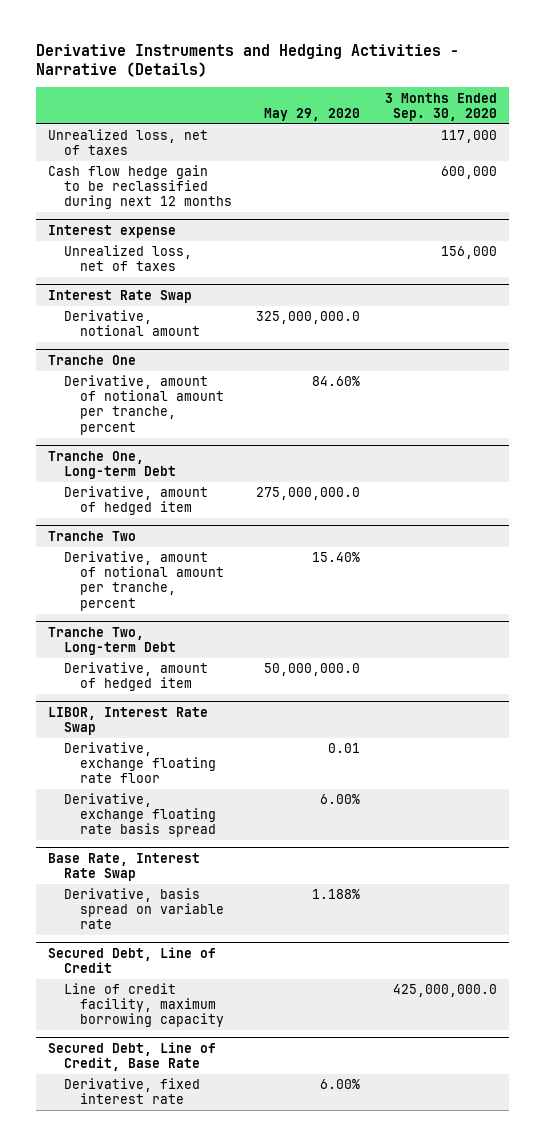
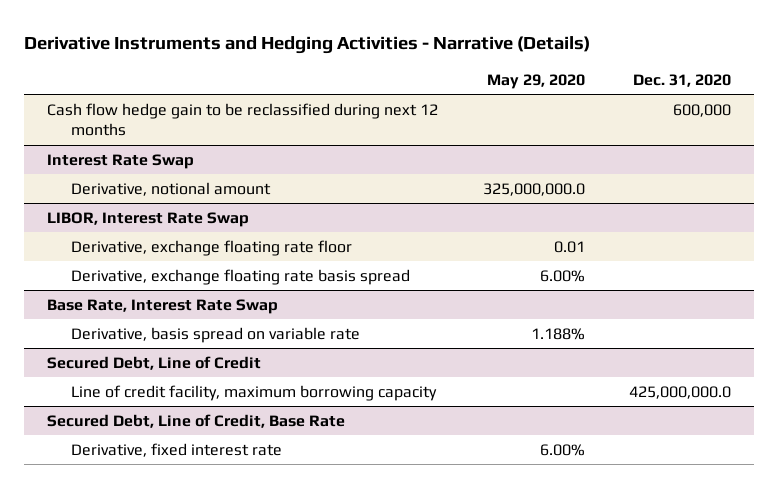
[384,92,497,121] 3 Months Ended Sep. 30, 2020 -> none
none -> [633,73,732,87] Dec. 31, 2020
[48,129,209,156] Unrealized loss, net of taxes -> none
[48,224,177,238] Interest expense -> none
[64,245,193,272] Unrealized loss, net of taxes -> none
[48,354,137,365] Tranche One -> none
[64,375,225,435] Derivative, amount of notional amount per tranche, percent -> none
[48,450,177,479] Tranche One, Long-term Debt -> none
[64,486,209,516] Derivative, amount of hedged item -> none
[48,530,137,541] Tranche Two -> none
[64,551,225,611] Derivative, amount of notional amount per tranche, percent -> none
[48,626,177,655] Tranche Two, Long-term Debt -> none
[64,662,209,692] Derivative, amount of hedged item -> none

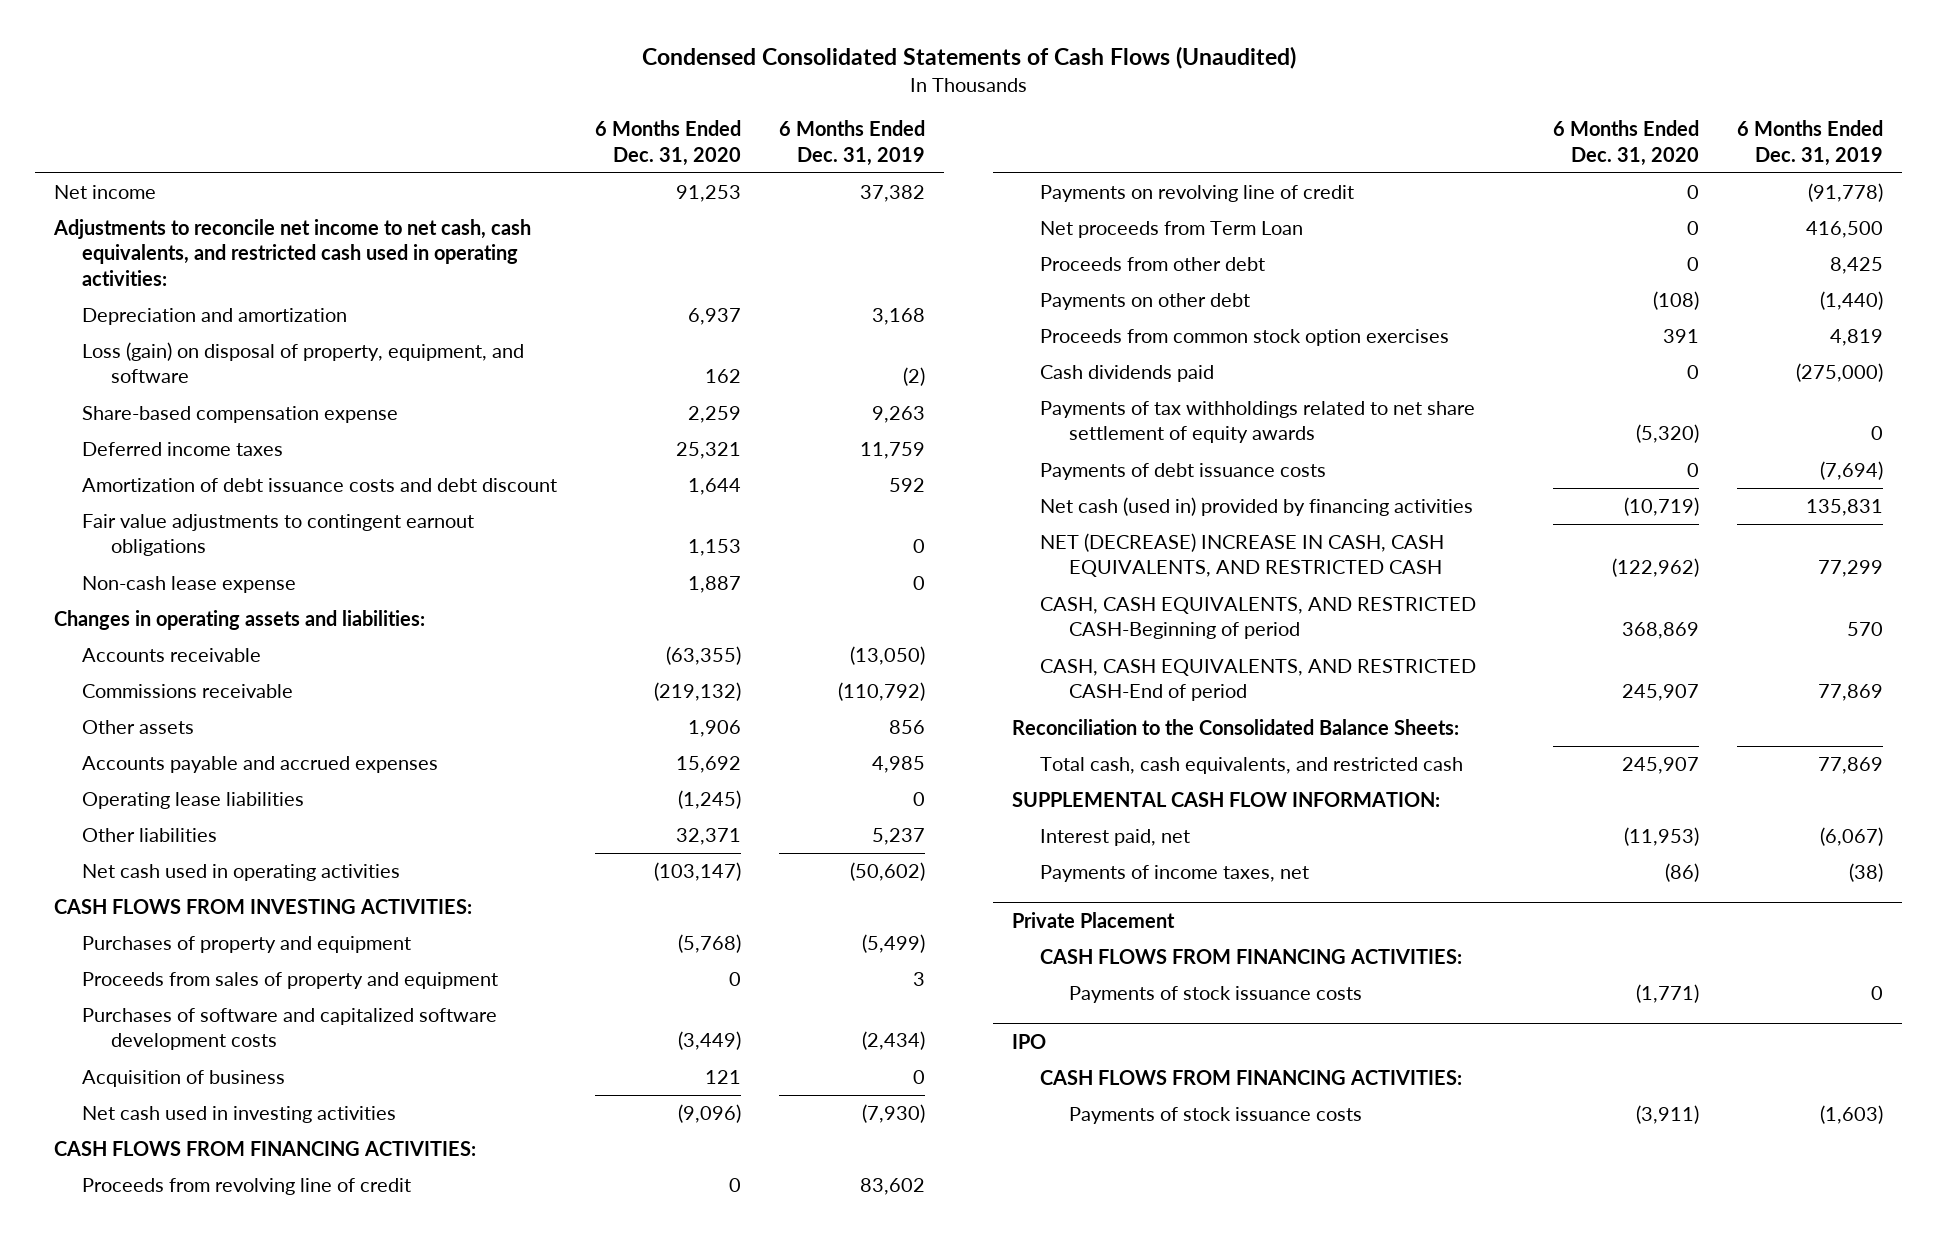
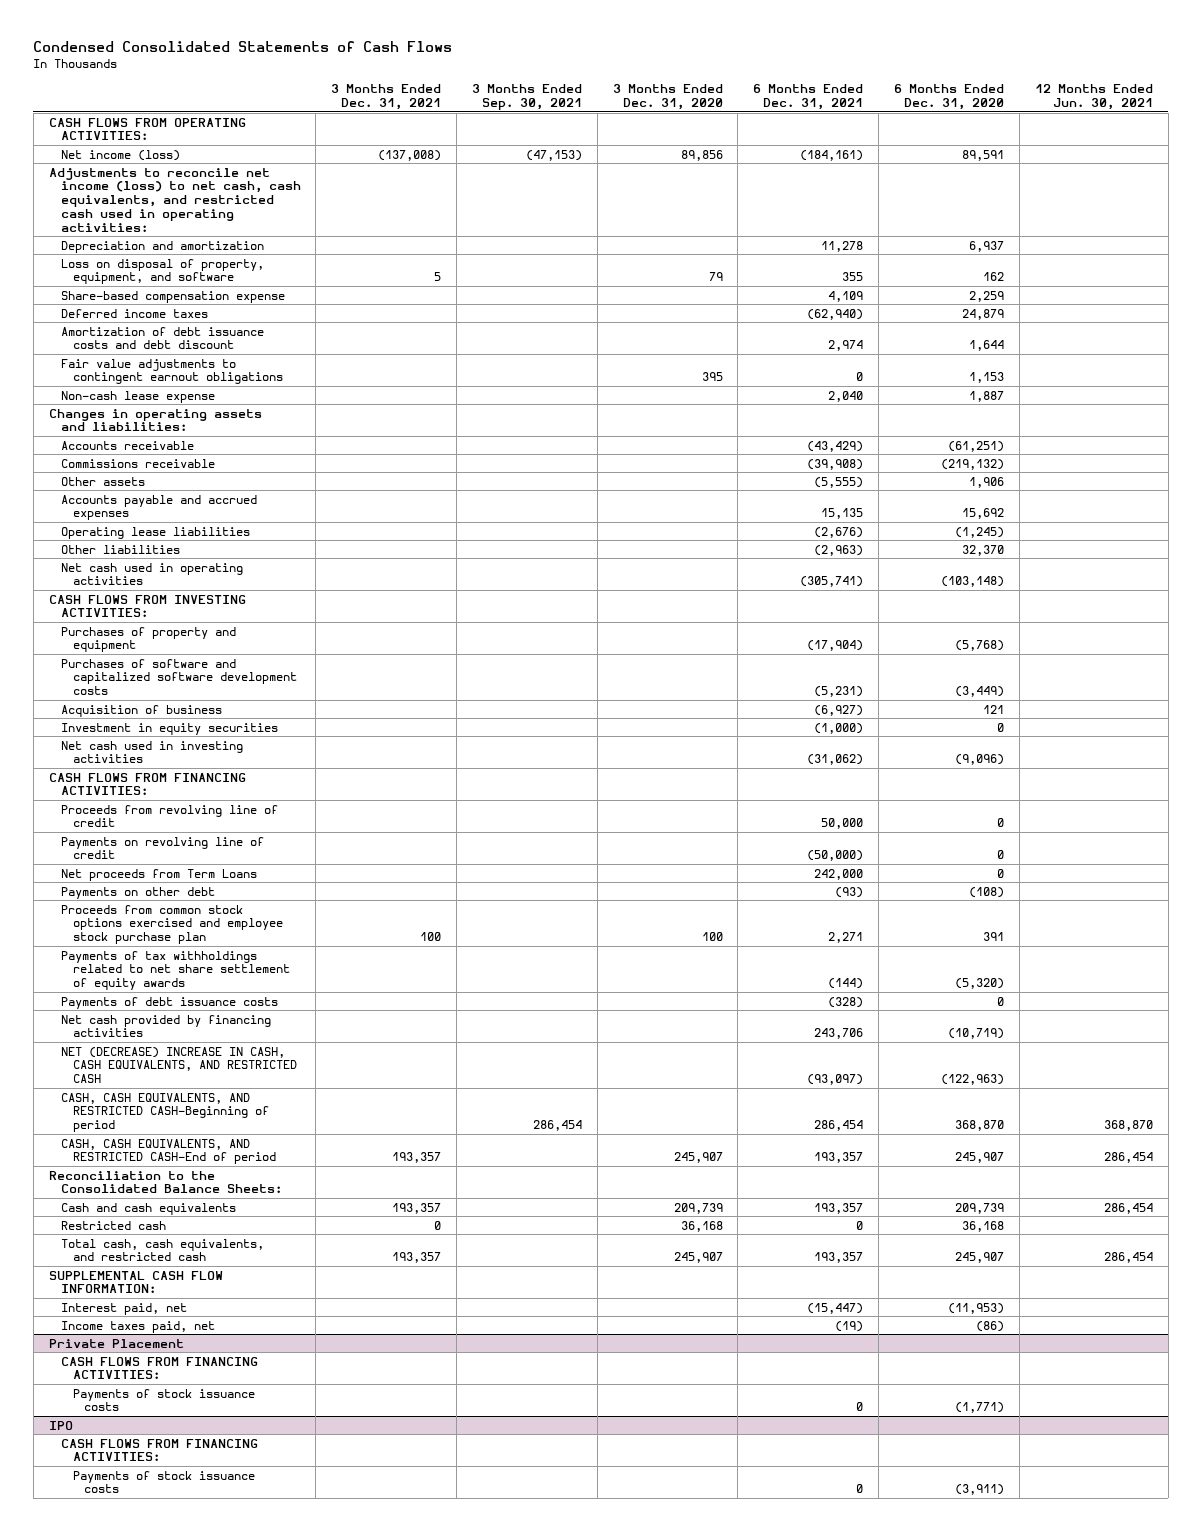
[641,46,1296,70] Condensed Consolidated Statements of Cash Flows (Unaudited) -> [33,40,453,52] Condensed Consolidated Statements of Cash Flows
[779,120,926,166] 6 Months Ended Dec. 31, 2019 -> none
none -> [331,84,442,111] 3 Months Ended Dec. 31, 2021
none -> [471,84,582,111] 3 Months Ended Sep. 30, 2021
none -> [612,84,723,111] 3 Months Ended Dec. 31, 2020
none -> [753,84,864,111] 6 Months Ended Dec. 31, 2021
none -> [1034,84,1153,111] 12 Months Ended Jun. 30, 2021
none -> [48,117,246,141] CASH FLOWS FROM OPERATING ACTIVITIES:
[54,185,157,200] Net income -> [60,149,180,161] Net income (loss)
[676,185,742,203] 91,253 -> [962,149,1005,161] 89,591
[53,219,532,286] Adjustments to reconcile net income to net cash, cash equivalents, and restricted cash used in operating activities: -> [48,167,301,232] Adjustments to reconcile net income (loss) to net cash, cash equivalents, and restricted cash used in operating activities:
[82,342,525,384] Loss (gain) on disposal of property, equipment, and software -> [60,258,264,285] Loss on disposal of property, equipment, and software
[676,442,742,460] 25,321 -> [962,308,1005,320] 24,879
[666,646,742,666] (63,355) -> [948,440,1005,452] (61,251)
[676,828,742,846] 32,371 -> [962,544,1005,556] 32,370
[654,862,742,882] (103,147) -> [941,576,1005,588] (103,148)
[82,972,499,990] Proceeds from sales of property and equipment -> none
none -> [60,722,278,735] Investment in equity securities
[1040,257,1266,272] Proceeds from other debt -> none
[1040,221,1304,239] Net proceeds from Term Loan -> [60,868,257,881] Net proceeds from Term Loans
[1040,365,1215,383] Cash dividends paid -> none
[1040,329,1450,347] Proceeds from common stock option exercises -> [60,904,283,945] Proceeds from common stock options exercised and employee stock purchase plan
[1040,497,1474,517] Net cash (used in) provided by financing activities -> [60,1014,271,1038] Net cash provided by financing activities
[1612,558,1700,578] (122,962) -> [941,1074,1005,1086] (122,963)
[1622,622,1700,640] 368,869 -> [955,1120,1005,1132] 368,870
none -> [60,1202,236,1215] Cash and cash equivalents
none -> [60,1220,166,1230] Restricted cash
[1040,865,1310,883] Payments of income taxes, net -> [60,1320,215,1333] Income taxes paid, net

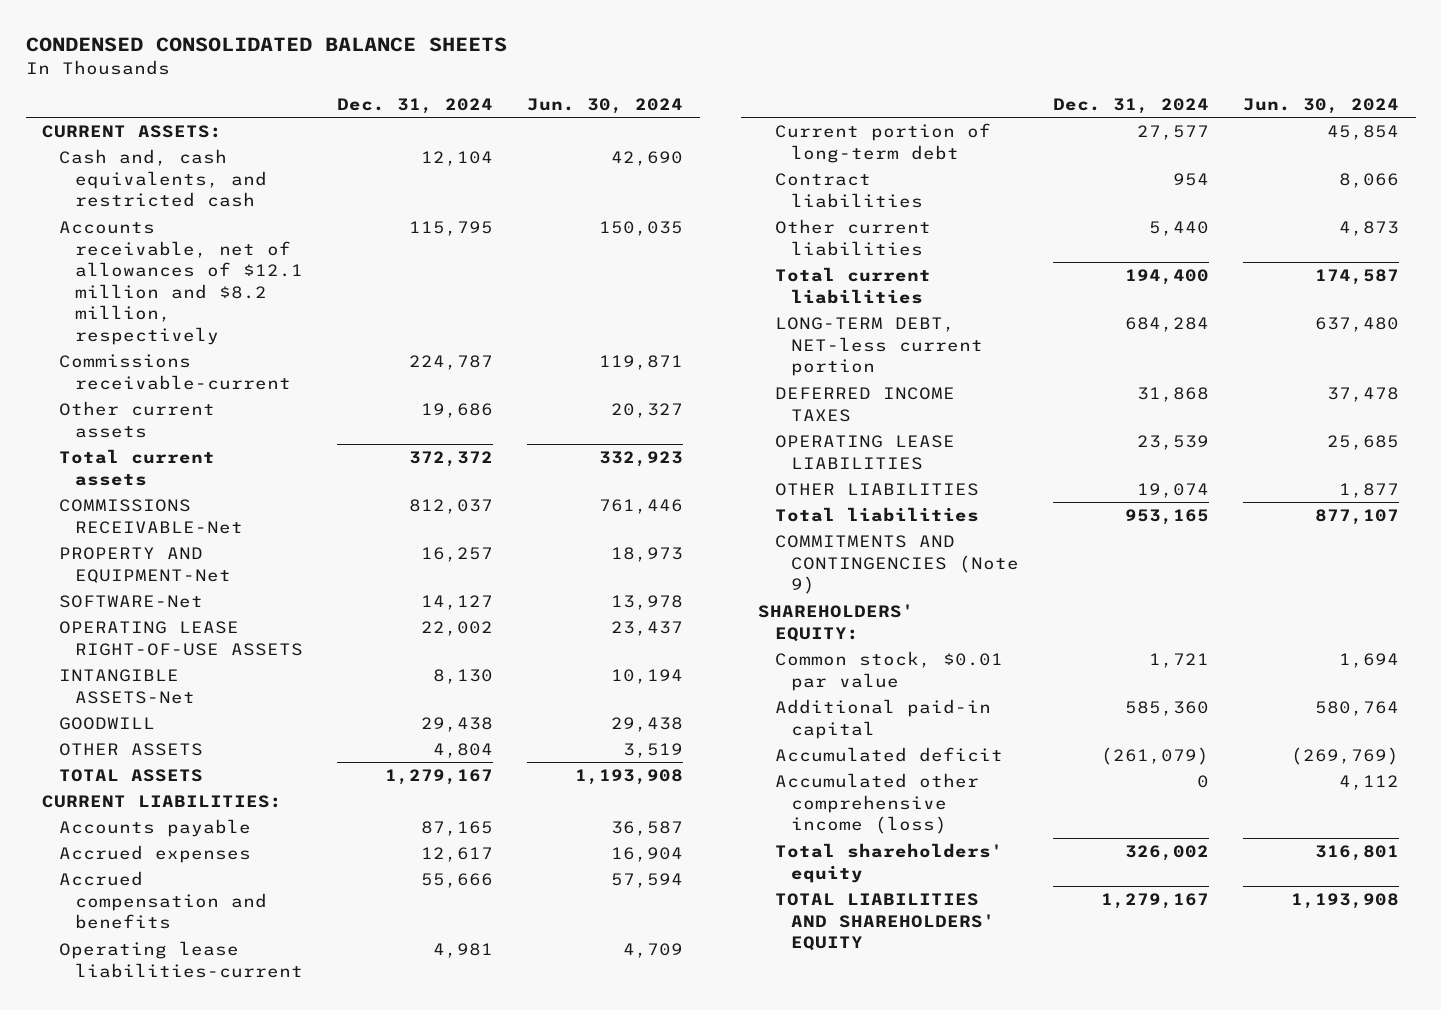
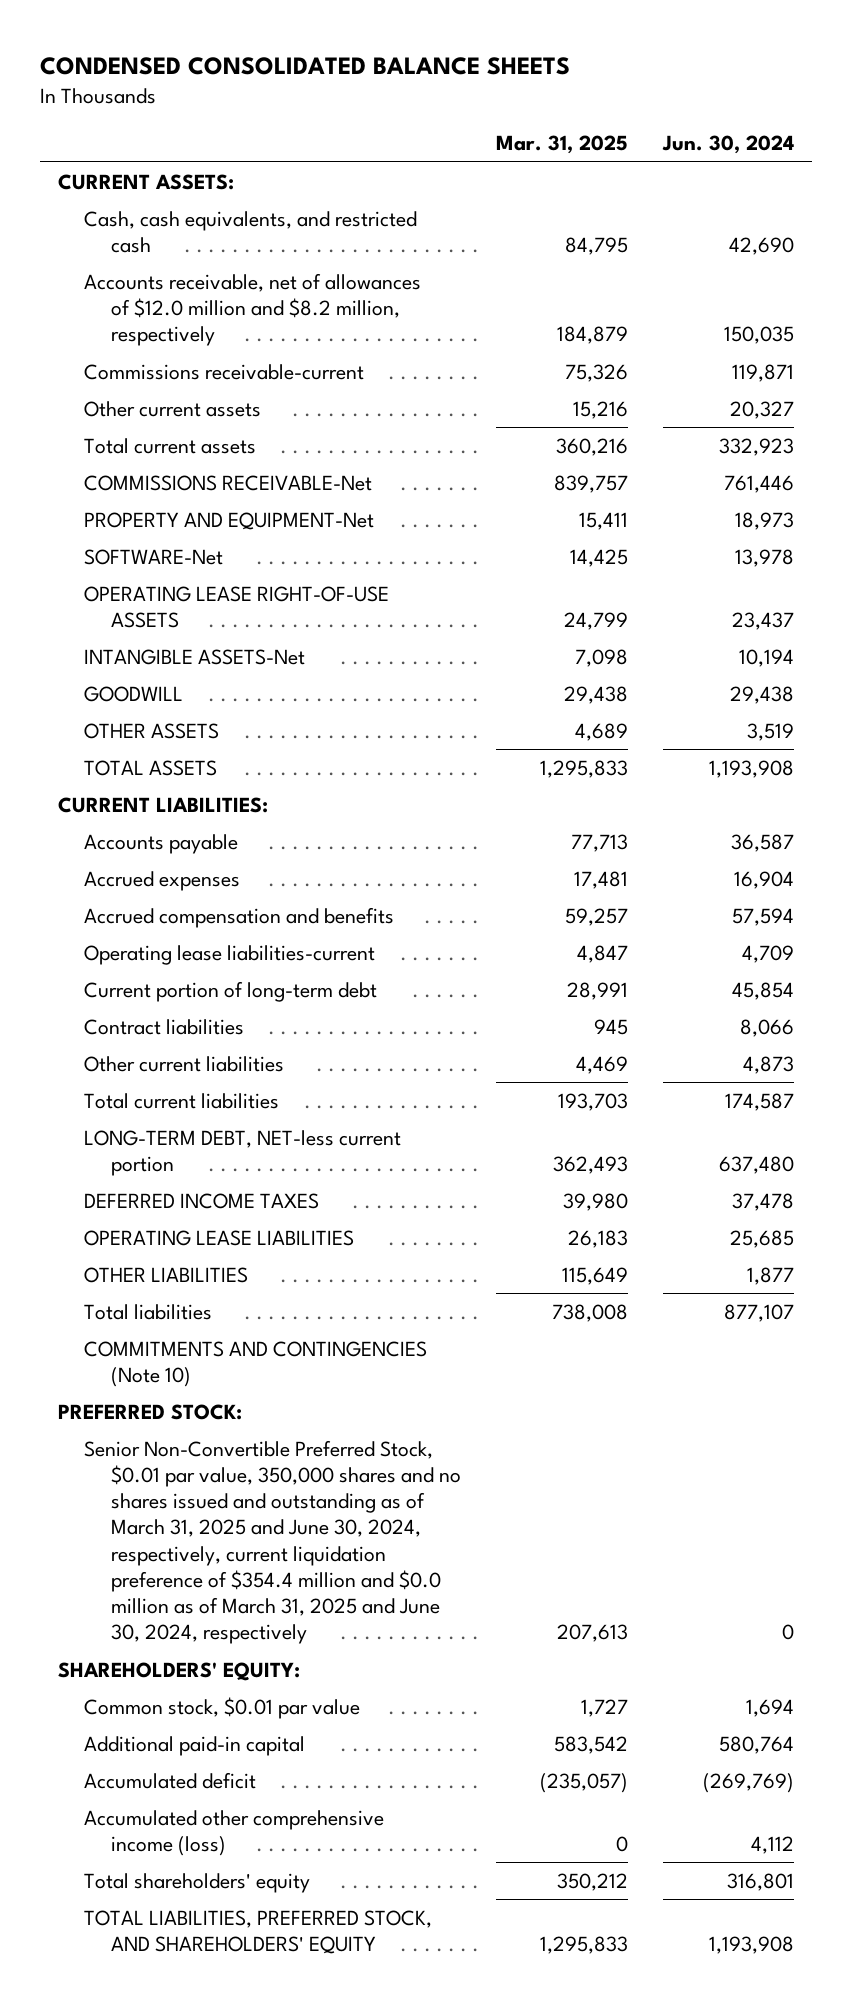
[337,97,494,114] Dec. 31, 2024 -> none
none -> [496,135,629,155] Mar. 31, 2025
[58,149,268,208] Cash and, cash equivalents, and restricted cash -> [84,210,418,253] Cash, cash equivalents, and restricted cash
[58,221,304,346] Accounts receivable, net of allowances of $12.1 million and $8.2 million, respectively -> [84,272,422,347] Accounts receivable, net of allowances of $12.0 million and $8.2 million, respectively
[774,535,1020,595] COMMITMENTS AND CONTINGENCIES (Note 9) -> [84,1340,428,1387] COMMITMENTS AND CONTINGENCIES (Note 10)
none -> [57,1403,242,1420] PREFERRED STOCK:
none -> [84,1439,461,1645] Senior Non-Convertible Preferred Stock, $0.01 par value, 350,000 shares and no shares issued and outstanding as of March 31, 2025 and June 30, 2024, respectively, current liquidation preference of $354.4 million and $0.0 million as of March 31, 2025 and June 30, 2024, respectively
[774,893,996,952] TOTAL LIABILITIES AND SHAREHOLDERS' EQUITY -> [84,1909,433,1954] TOTAL LIABILITIES, PREFERRED STOCK, AND SHAREHOLDERS' EQUITY

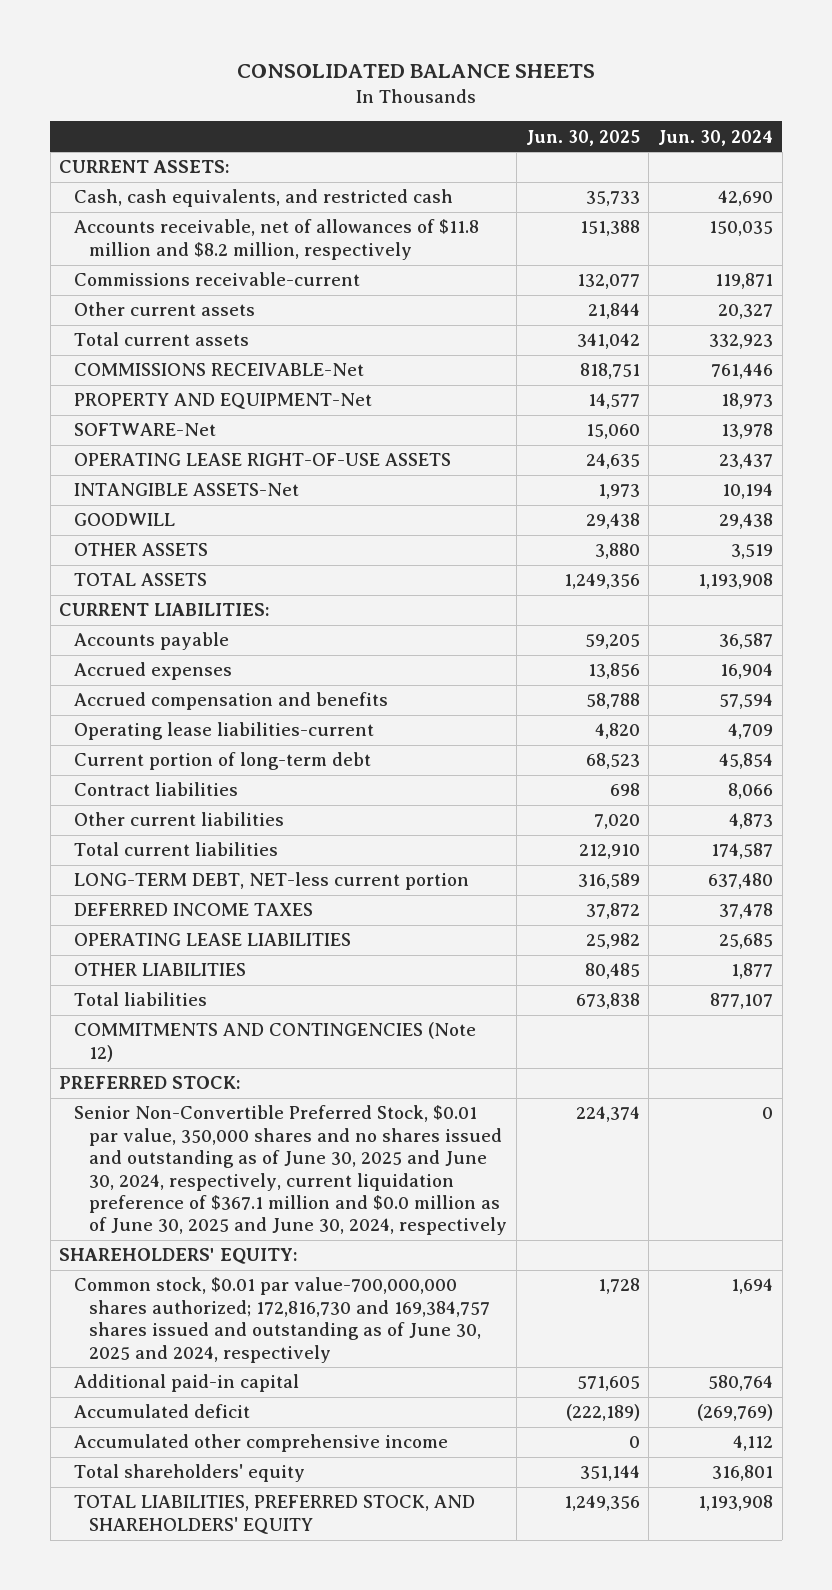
[40,56,571,75] CONDENSED CONSOLIDATED BALANCE SHEETS -> [237,64,596,79] CONSOLIDATED BALANCE SHEETS
[496,135,629,155] Mar. 31, 2025 -> none
none -> [525,129,640,146] Jun. 30, 2025
[84,272,422,347] Accounts receivable, net of allowances of $12.0 million and $8.2 million, respectively -> [74,219,480,260] Accounts receivable, net of allowances of $11.8 million and $8.2 million, respectively
[84,1340,428,1387] COMMITMENTS AND CONTINGENCIES (Note 10) -> [74,1022,477,1062] COMMITMENTS AND CONTINGENCIES (Note 12)
[84,1439,461,1645] Senior Non-Convertible Preferred Stock, $0.01 par value, 350,000 shares and no shares issued and outstanding as of March 31, 2025 and June 30, 2024, respectively, current liquidation preference of $354.4 million and $0.0 million as of March 31, 2025 and June 30, 2024, respectively -> [74,1105,508,1236] Senior Non-Convertible Preferred Stock, $0.01 par value, 350,000 shares and no shares issued and outstanding as of June 30, 2025 and June 30, 2024, respectively, current liquidation preference of $367.1 million and $0.0 million as of June 30, 2025 and June 30, 2024, respectively
[84,1696,361,1719] Common stock, $0.01 par value -> [74,1277,491,1363] Common stock, $0.01 par value-700,000,000 shares authorized; 172,816,730 and 169,384,757 shares issued and outstanding as of June 30, 2025 and 2024, respectively
[84,1809,385,1856] Accumulated other comprehensive income (loss) -> [74,1434,449,1453] Accumulated other comprehensive income

